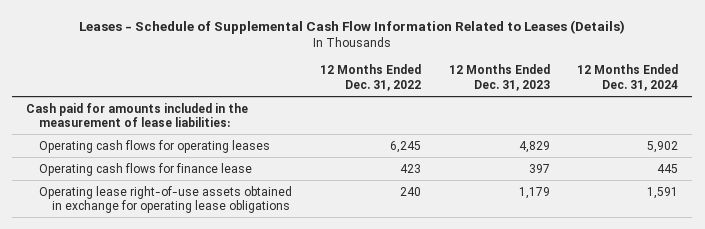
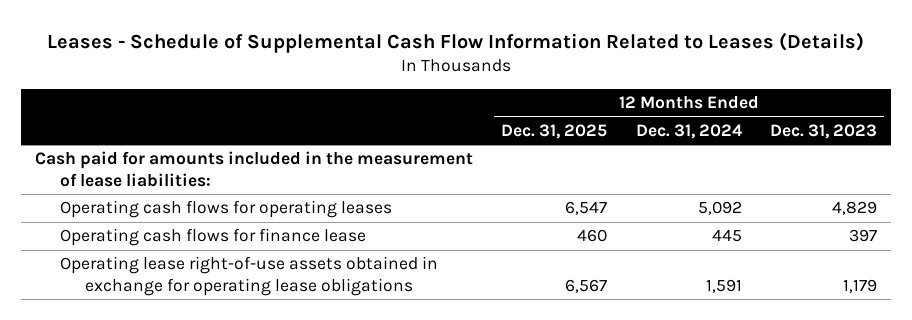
[319,64,421,91] 12 Months Ended Dec. 31, 2022 -> none
none -> [501,123,608,139] Dec. 31, 2025
[647,140,679,153] 5,902 -> [697,201,742,216] 5,092

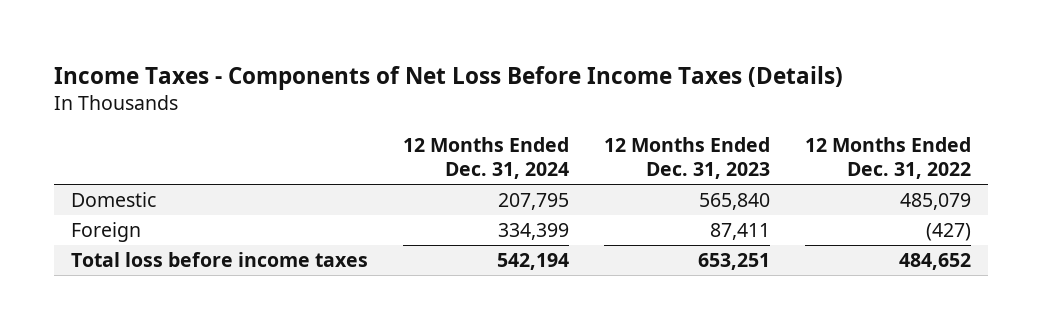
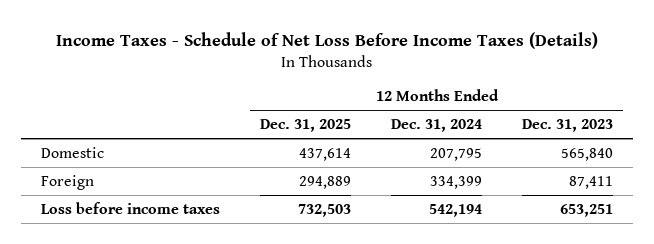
[53,66,843,91] Income Taxes - Components of Net Loss Before Income Taxes (Details) -> [56,31,599,49] Income Taxes - Schedule of Net Loss Before Income Taxes (Details)
[804,136,971,179] 12 Months Ended Dec. 31, 2022 -> none
none -> [260,119,352,133] Dec. 31, 2025
[71,252,369,268] Total loss before income taxes -> [41,201,221,214] Loss before income taxes

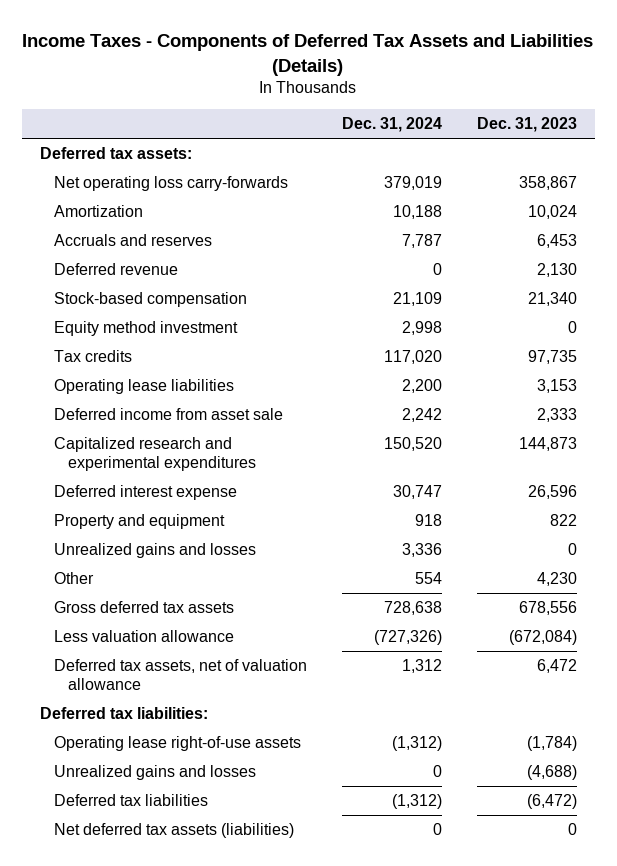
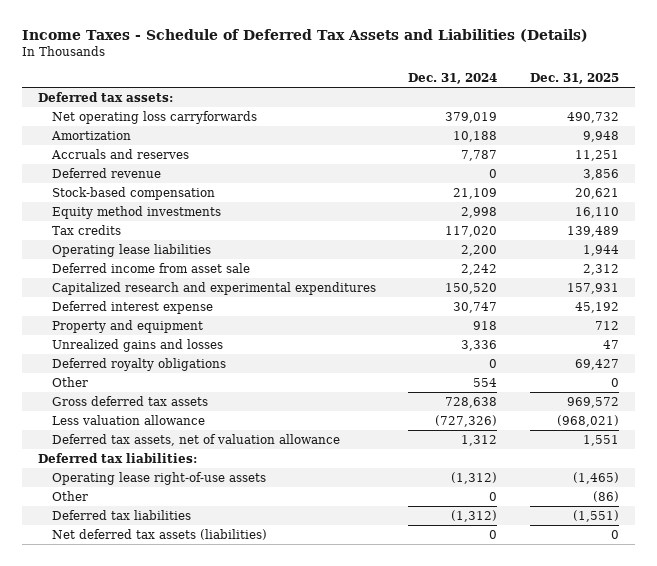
[22,33,594,76] Income Taxes - Components of Deferred Tax Assets and Liabilities (Details) -> [21,29,588,43] Income Taxes - Schedule of Deferred Tax Assets and Liabilities (Details)
[477,117,578,133] Dec. 31, 2023 -> none
none -> [529,72,619,84] Dec. 31, 2025
[54,176,289,192] Net operating loss carry-forwards -> [52,110,258,124] Net operating loss carryforwards
[54,321,239,337] Equity method investment -> [52,205,222,219] Equity method investments
none -> [52,357,227,371] Deferred royalty obligations
[54,765,257,781] Unrealized gains and losses -> none
none -> [52,490,89,501] Other

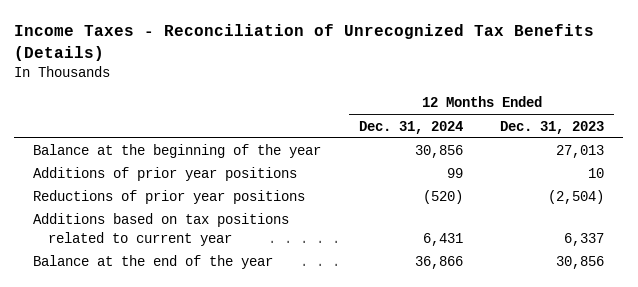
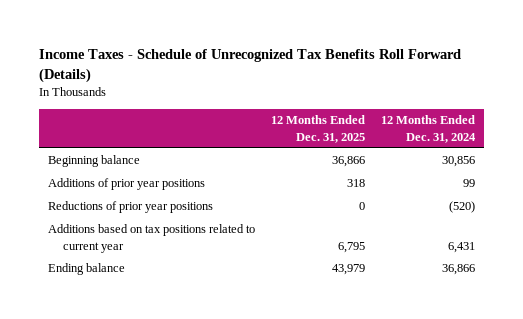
[14,24,595,61] Income Taxes - Reconciliation of Unrecognized Tax Benefits (Details) -> [39,49,462,83] Income Taxes - Schedule of Unrecognized Tax Benefits Roll Forward (Details)
[500,120,605,134] Dec. 31, 2023 -> none
none -> [271,115,366,143] 12 Months Ended Dec. 31, 2025
[33,144,322,159] Balance at the beginning of the year -> [47,155,140,168] Beginning balance
[33,255,274,270] Balance at the end of the year -> [47,263,125,276] Ending balance

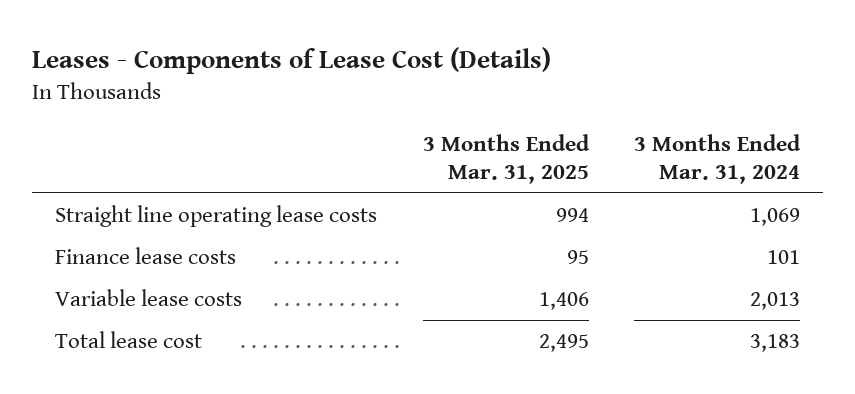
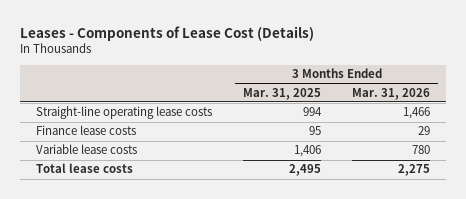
[634,133,802,184] 3 Months Ended Mar. 31, 2024 -> none
none -> [352,87,431,100] Mar. 31, 2026
[54,205,377,228] Straight line operating lease costs -> [35,106,212,120] Straight-line operating lease costs
[54,331,202,349] Total lease cost -> [35,163,133,174] Total lease costs

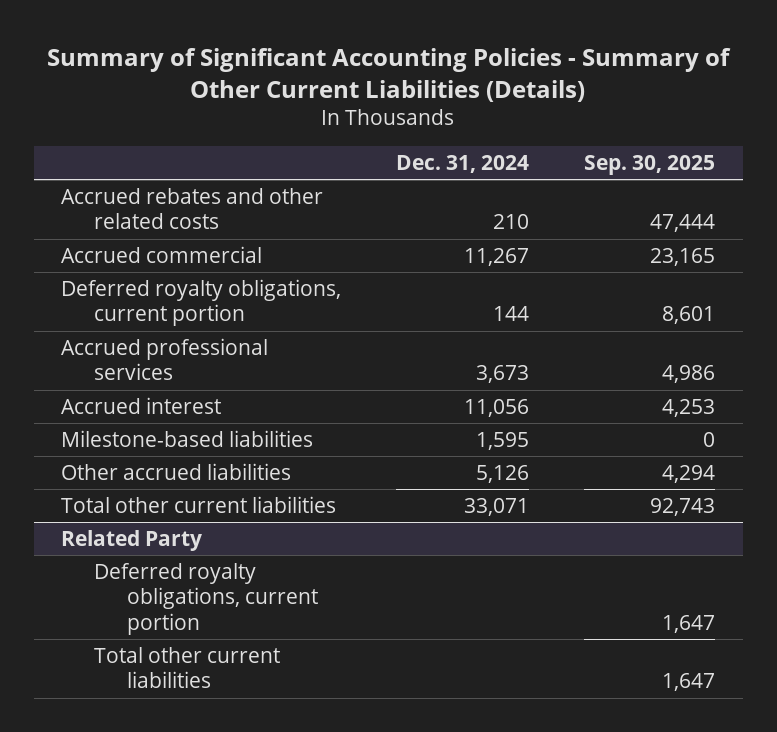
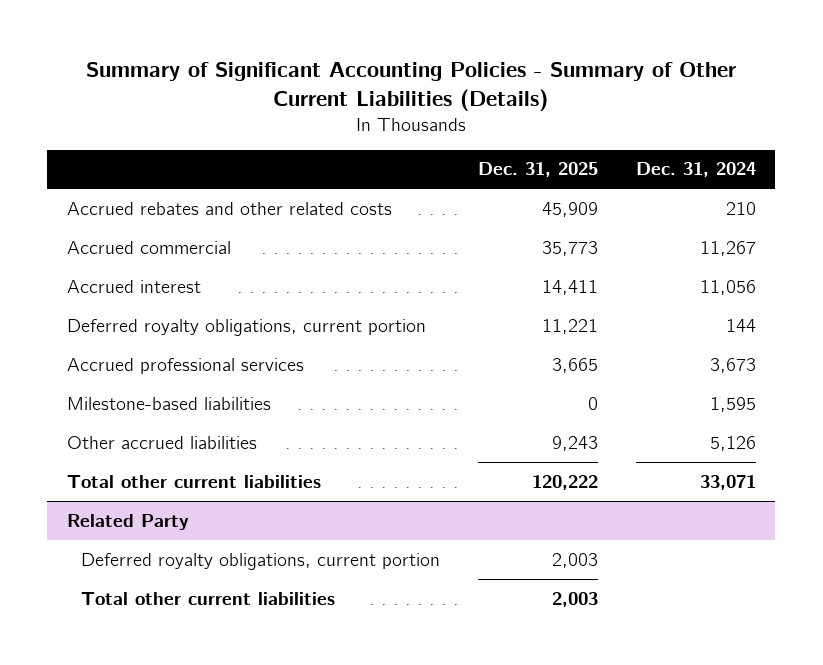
[584,154,716,175] Sep. 30, 2025 -> none
none -> [478,162,599,178] Dec. 31, 2025
[61,396,222,414] Accrued interest -> [66,279,201,293] Accrued interest

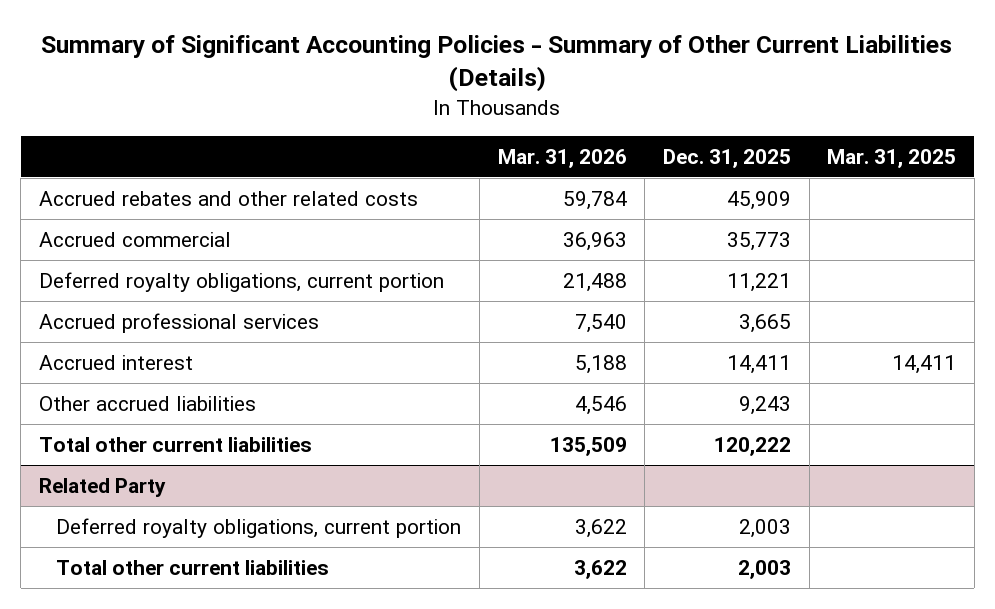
[636,162,757,178] Dec. 31, 2024 -> none
none -> [497,148,627,168] Mar. 31, 2026
none -> [827,148,957,168] Mar. 31, 2025
[66,396,271,410] Milestone-based liabilities -> none
[66,279,201,293] Accrued interest -> [38,354,193,370] Accrued interest

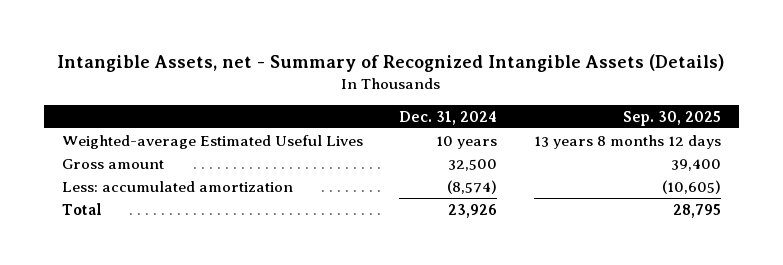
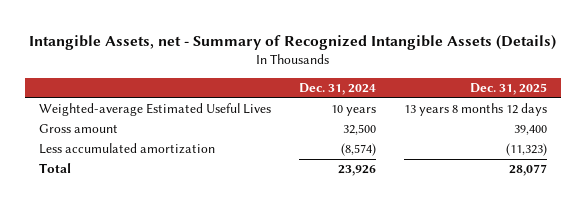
[622,110,721,126] Sep. 30, 2025 -> none
none -> [469,83,547,96] Dec. 31, 2025
[62,180,294,192] Less: accumulated amortization -> [39,143,216,155] Less accumulated amortization

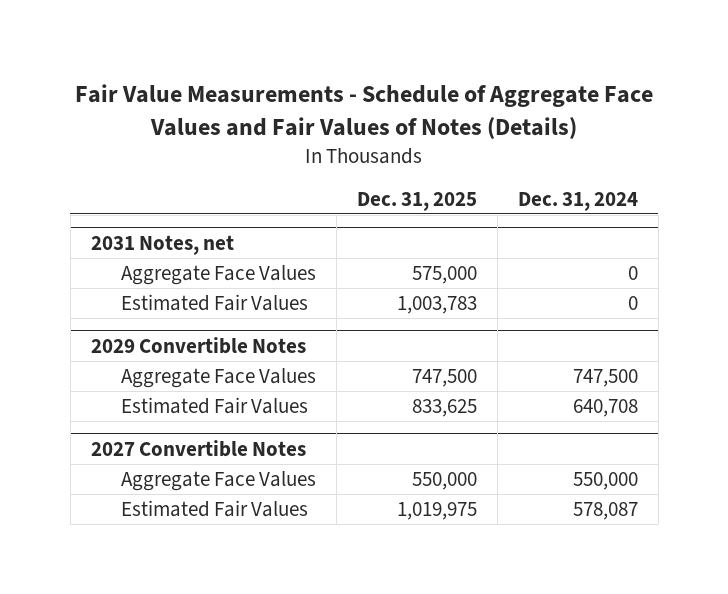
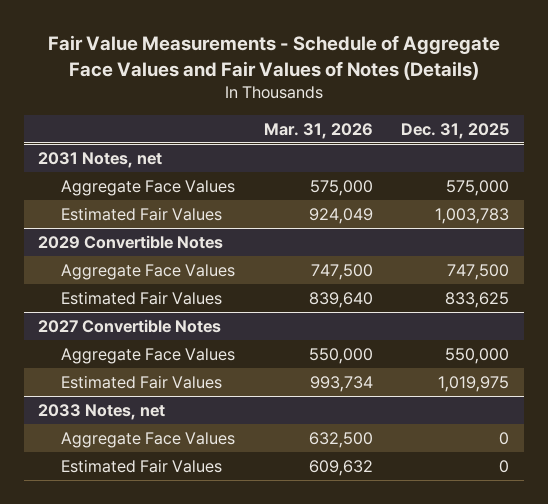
[517,191,638,211] Dec. 31, 2024 -> none
none -> [263,122,373,139] Mar. 31, 2026
none -> [38,403,166,420] 2033 Notes, net
none -> [61,431,236,448] Aggregate Face Values
none -> [61,458,223,473] Estimated Fair Values

